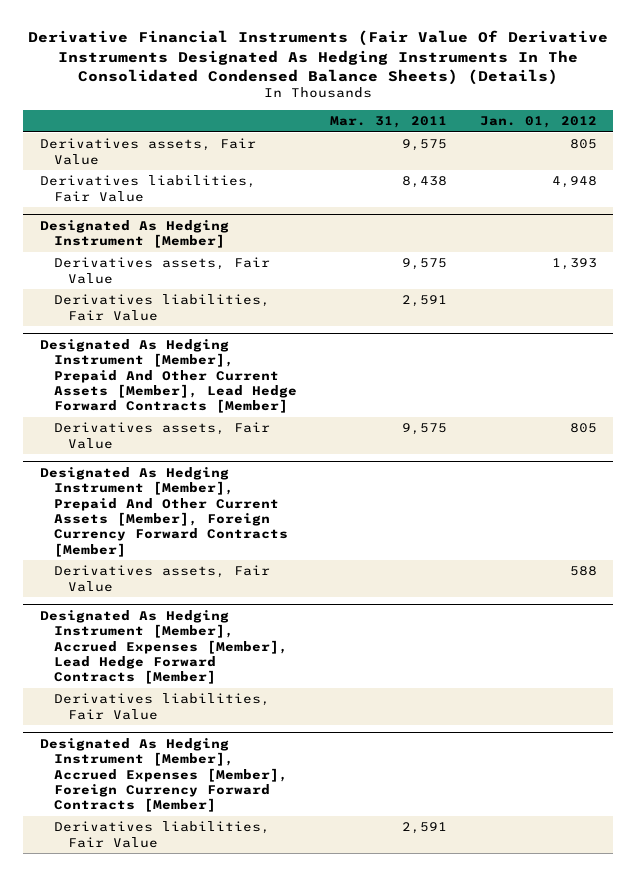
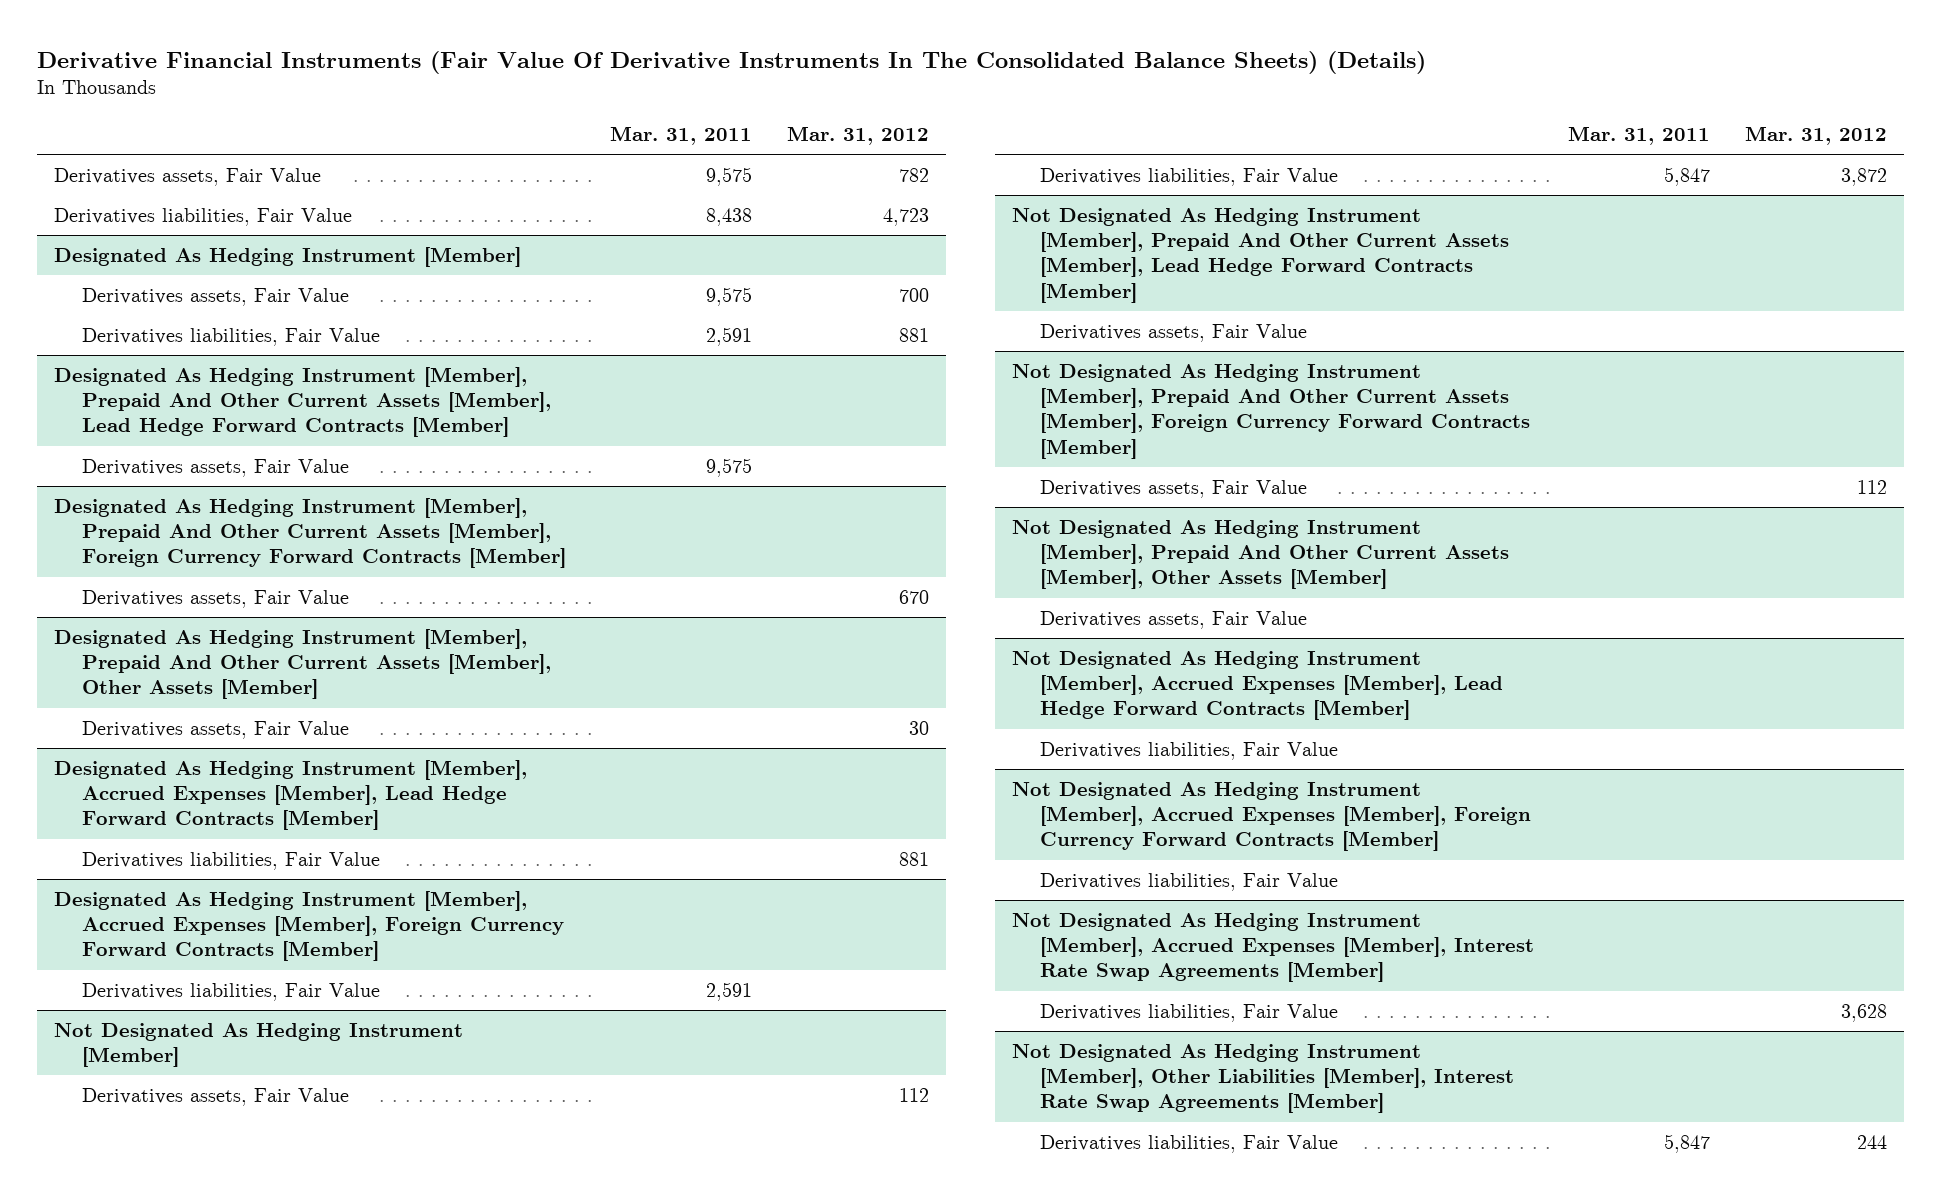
[28,30,609,85] Derivative Financial Instruments (Fair Value Of Derivative Instruments Designated As Hedging Instruments In The Consolidated Condensed Balance Sheets) (Details) -> [37,50,1427,74] Derivative Financial Instruments (Fair Value Of Derivative Instruments In The Consolidated Balance Sheets) (Details)
[479,115,597,128] Jan. 01, 2012 -> none
none -> [786,126,929,146] Mar. 31, 2012
none -> [54,628,552,700] Designated As Hedging Instrument [Member], Prepaid And Other Current Assets [Member], Other Assets [Member]
none -> [82,720,350,739] Derivatives assets, Fair Value
none -> [54,1022,464,1068] Not Designated As Hedging Instrument [Member]
none -> [82,1087,350,1106] Derivatives assets, Fair Value
none -> [1040,167,1339,186] Derivatives liabilities, Fair Value
none -> [1012,207,1510,303] Not Designated As Hedging Instrument [Member], Prepaid And Other Current Assets [Member], Lead Hedge Forward Contracts [Member]
none -> [1040,323,1308,342] Derivatives assets, Fair Value
none -> [1012,363,1531,459] Not Designated As Hedging Instrument [Member], Prepaid And Other Current Assets [Member], Foreign Currency Forward Contracts [Member]
none -> [1040,479,1308,498] Derivatives assets, Fair Value
none -> [1012,519,1510,590] Not Designated As Hedging Instrument [Member], Prepaid And Other Current Assets [Member], Other Assets [Member]
none -> [1040,610,1308,629] Derivatives assets, Fair Value
none -> [1012,650,1504,721] Not Designated As Hedging Instrument [Member], Accrued Expenses [Member], Lead Hedge Forward Contracts [Member]
none -> [1040,741,1339,760] Derivatives liabilities, Fair Value
none -> [1012,781,1532,852] Not Designated As Hedging Instrument [Member], Accrued Expenses [Member], Foreign Currency Forward Contracts [Member]
none -> [1040,872,1339,891] Derivatives liabilities, Fair Value
none -> [1012,912,1535,983] Not Designated As Hedging Instrument [Member], Accrued Expenses [Member], Interest Rate Swap Agreements [Member]
none -> [1040,1003,1339,1022] Derivatives liabilities, Fair Value
none -> [1012,1043,1515,1114] Not Designated As Hedging Instrument [Member], Other Liabilities [Member], Interest Rate Swap Agreements [Member]
none -> [1040,1134,1339,1153] Derivatives liabilities, Fair Value

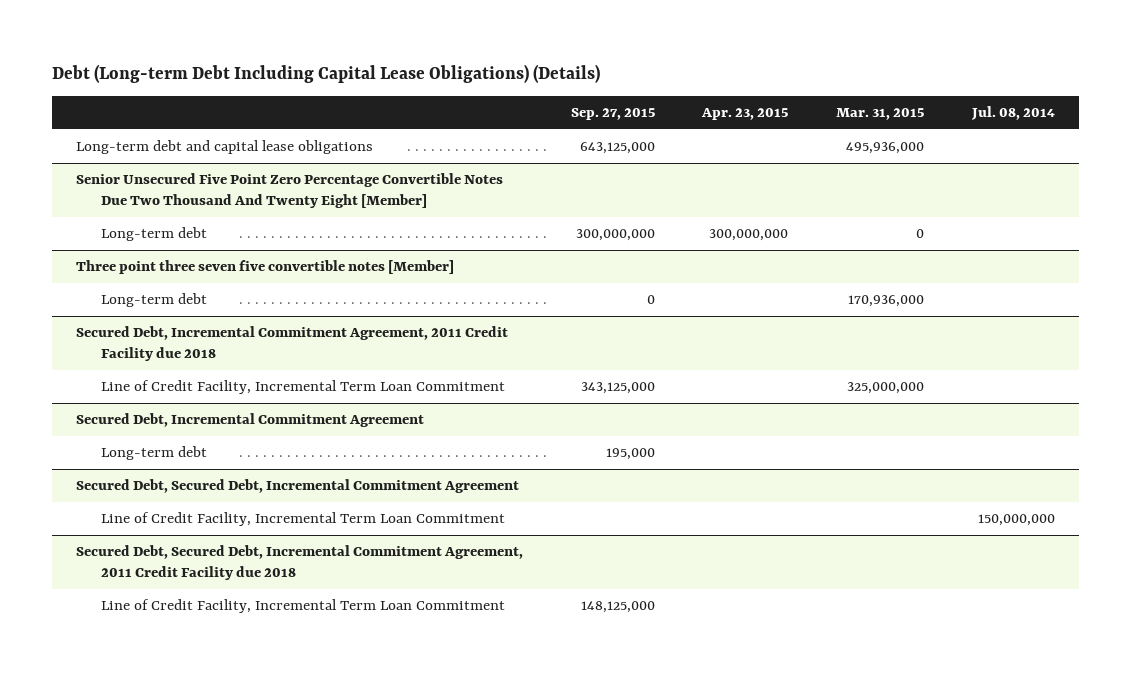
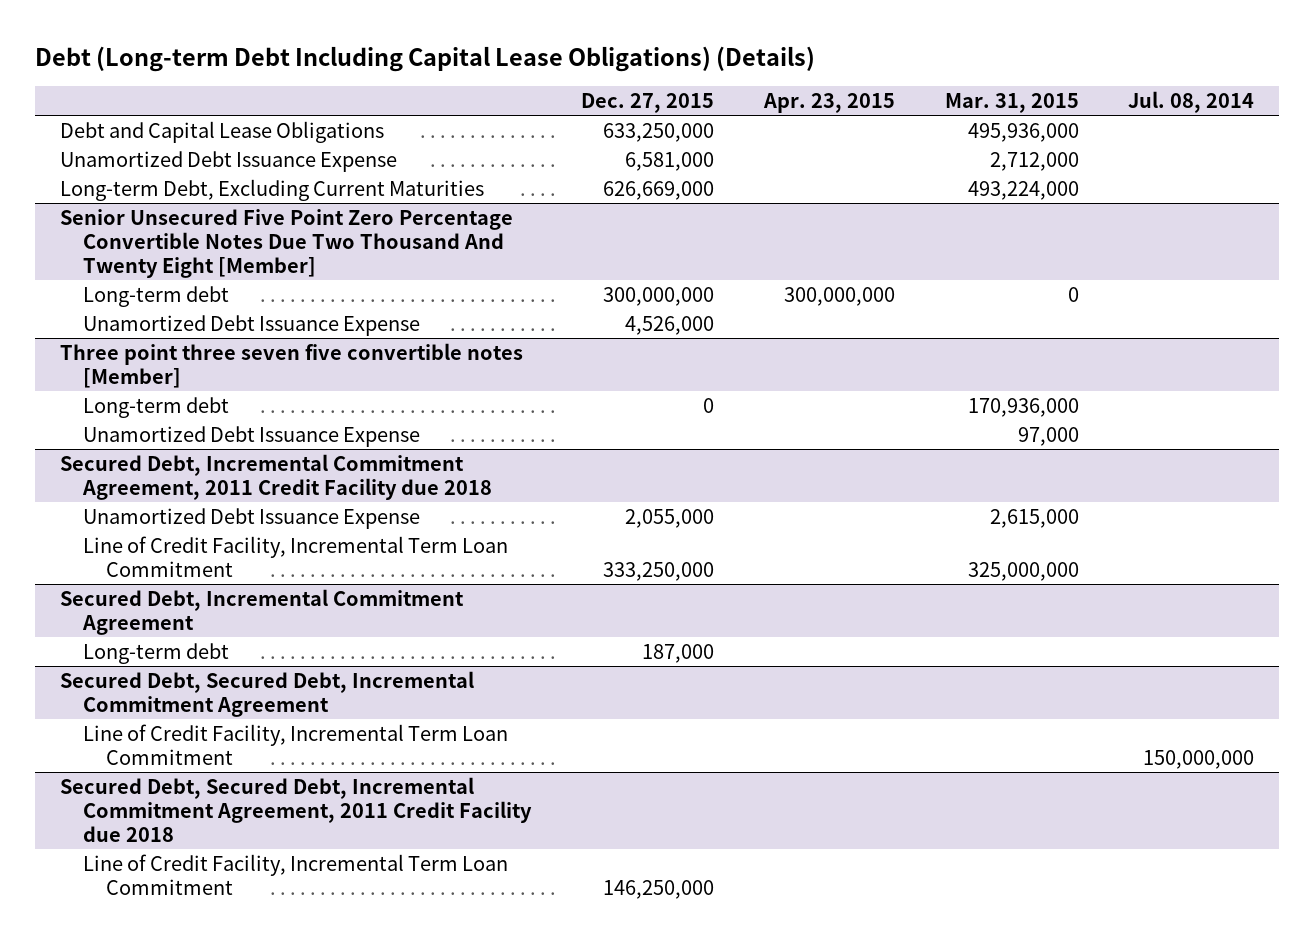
[570,108,655,121] Sep. 27, 2015 -> none
none -> [580,93,714,114] Dec. 27, 2015
[75,140,373,155] Long-term debt and capital lease obligations -> [59,120,384,143] Debt and Capital Lease Obligations
none -> [59,150,397,172] Unamortized Debt Issuance Expense
none -> [59,178,484,201] Long-term Debt, Excluding Current Maturities
none -> [82,314,420,336] Unamortized Debt Issuance Expense
none -> [82,425,420,447] Unamortized Debt Issuance Expense
none -> [82,507,420,529] Unamortized Debt Issuance Expense

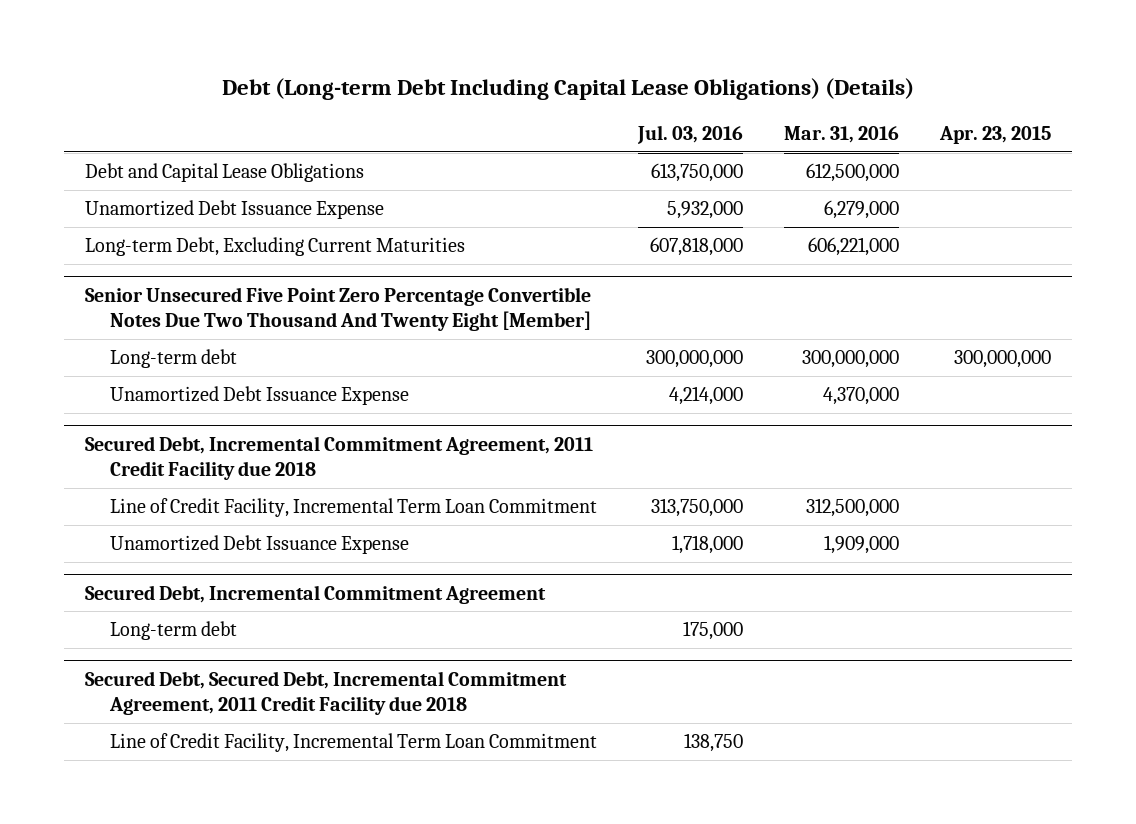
[580,93,714,114] Dec. 27, 2015 -> none
[944,93,1079,114] Mar. 31, 2015 -> none
[1128,91,1255,114] Jul. 08, 2014 -> none
none -> [637,125,744,145] Jul. 03, 2016
none -> [784,126,900,144] Mar. 31, 2016
[59,342,523,388] Three point three seven five convertible notes [Member] -> none
[82,396,229,418] Long-term debt -> none
[82,425,420,447] Unamortized Debt Issuance Expense -> none
[82,507,420,529] Unamortized Debt Issuance Expense -> [110,535,410,555] Unamortized Debt Issuance Expense
[59,670,474,717] Secured Debt, Secured Debt, Incremental Commitment Agreement -> none
[82,723,508,765] Line of Credit Facility, Incremental Term Loan Commitment -> none

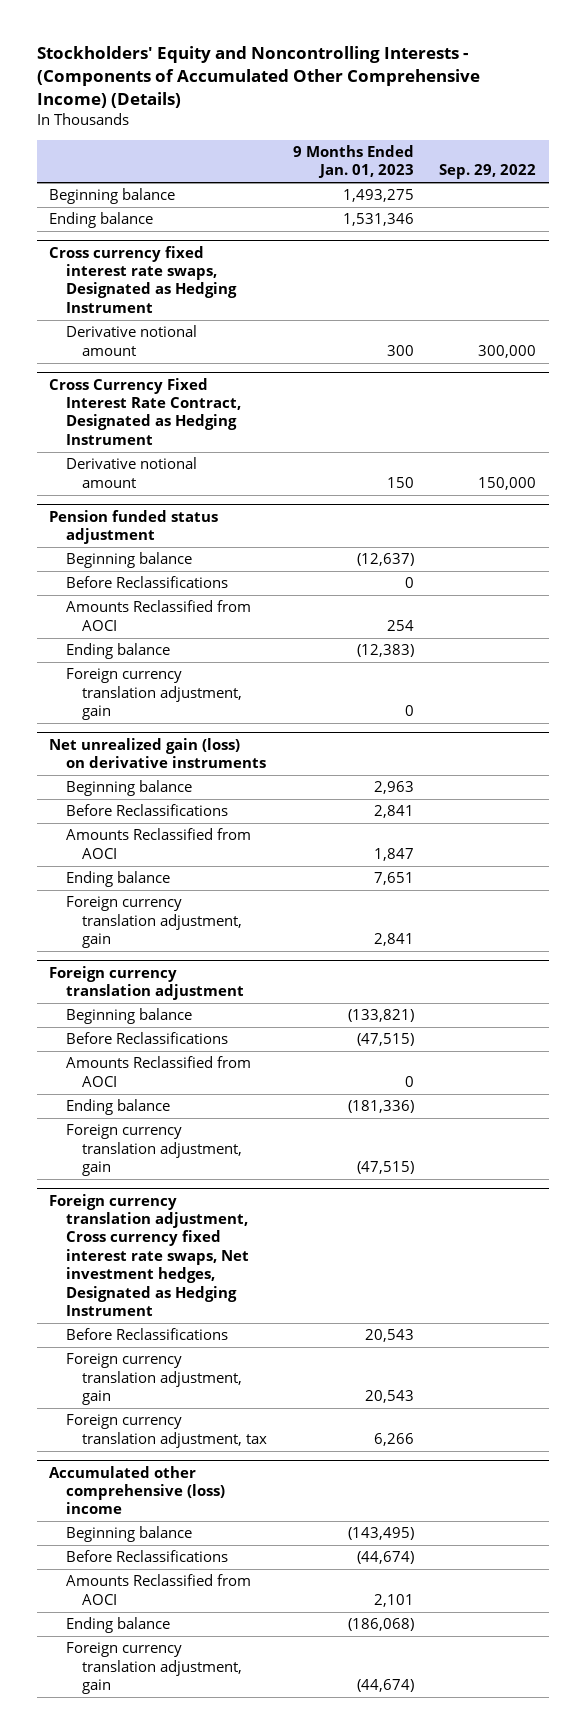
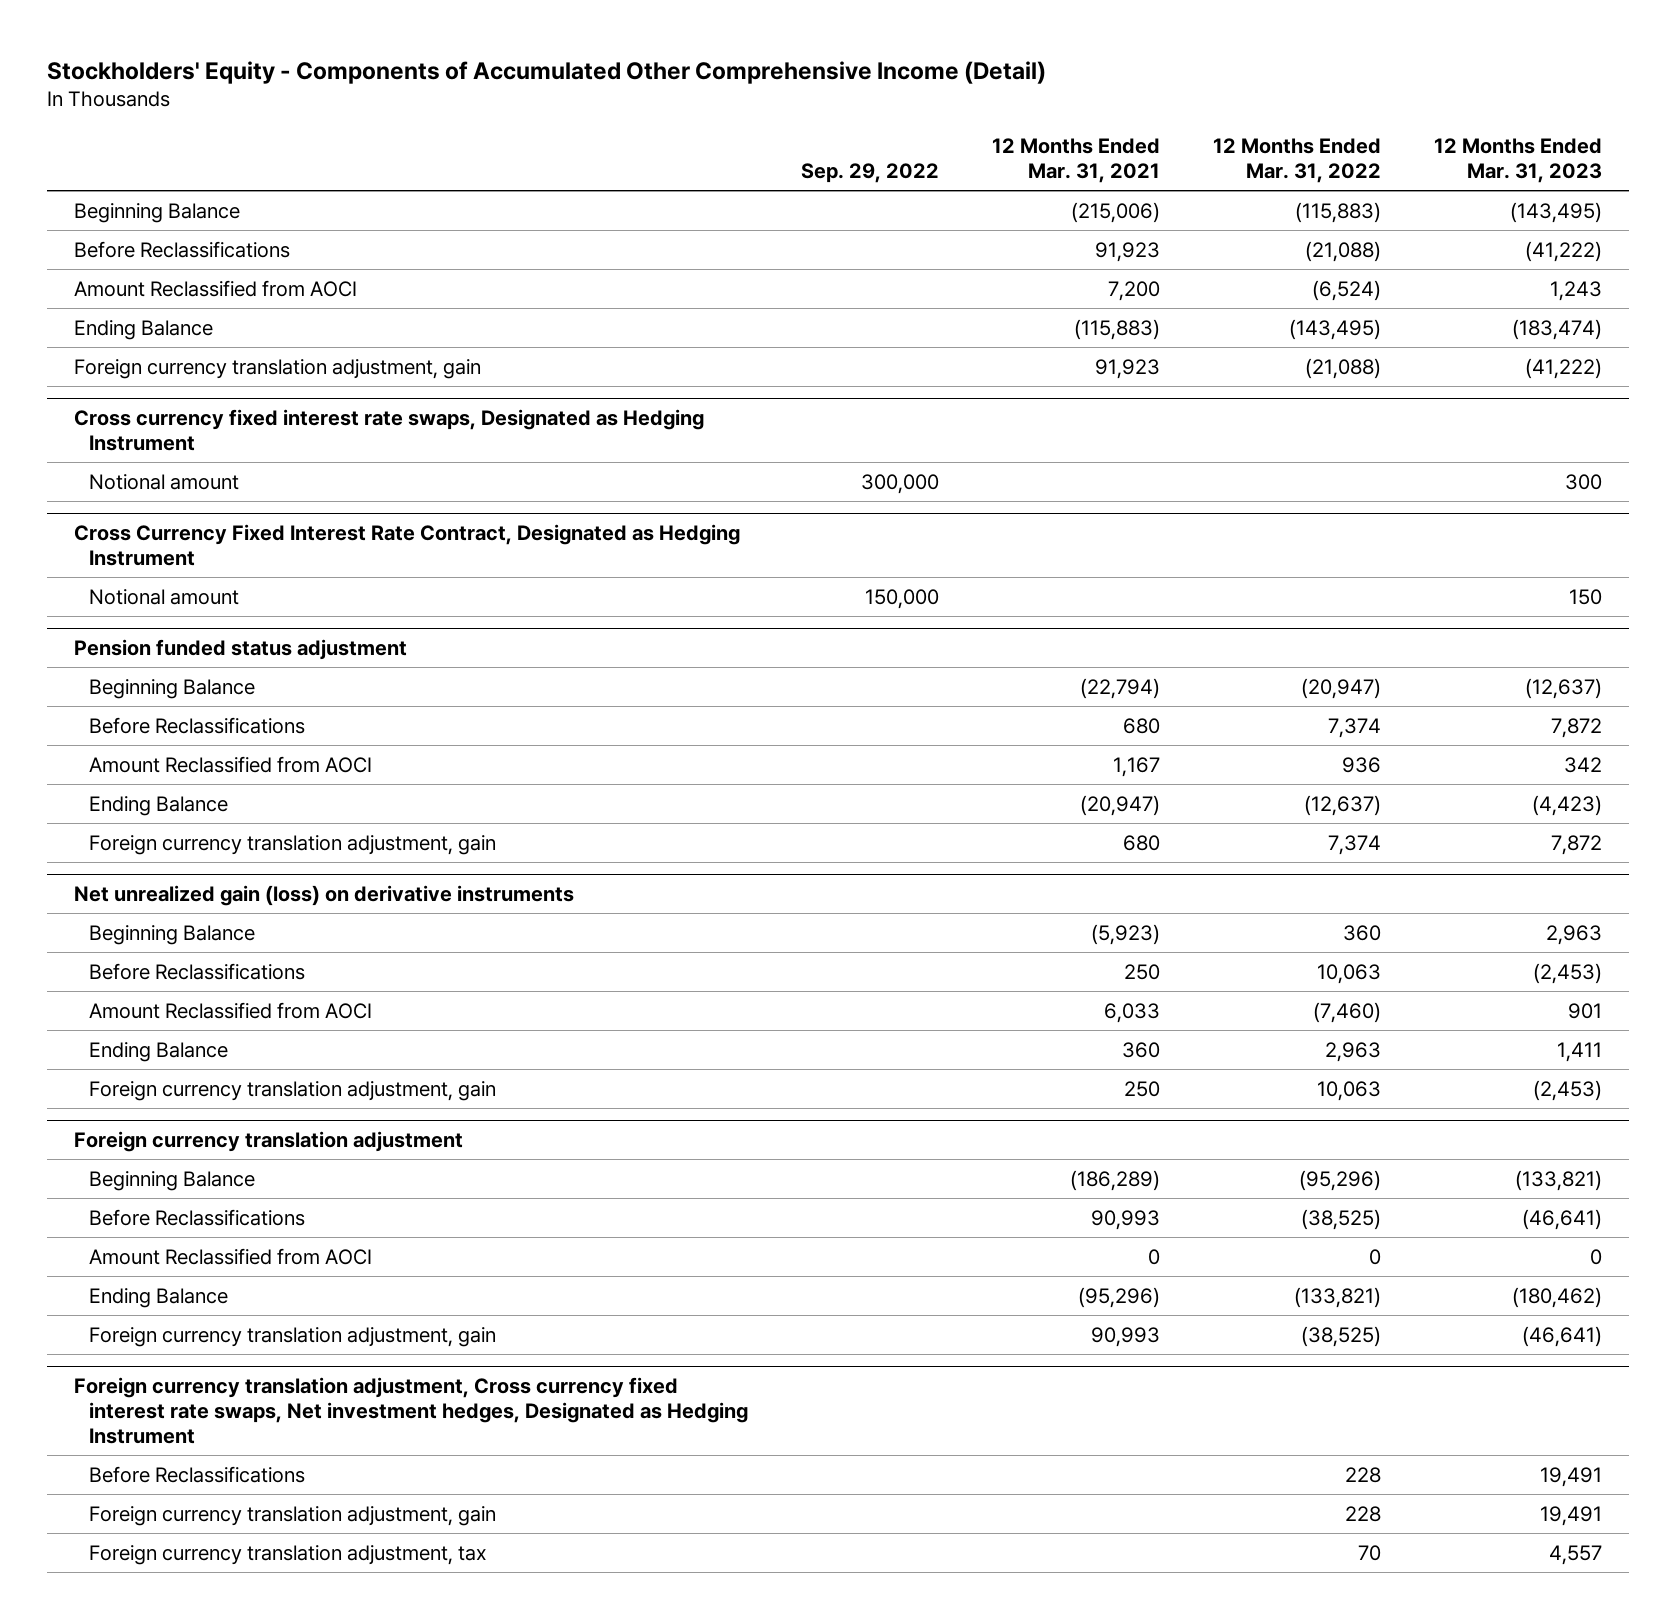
[36,46,480,109] Stockholders' Equity and Noncontrolling Interests - (Components of Accumulated Other Comprehensive Income) (Details) -> [47,60,1047,84] Stockholders' Equity - Components of Accumulated Other Comprehensive Income (Detail)
[292,144,414,179] 9 Months Ended Jan. 01, 2023 -> none
none -> [992,138,1161,183] 12 Months Ended Mar. 31, 2021
none -> [1213,138,1382,183] 12 Months Ended Mar. 31, 2022
none -> [1434,138,1603,183] 12 Months Ended Mar. 31, 2023
[49,188,176,205] Beginning balance -> [73,202,240,223] Beginning Balance
none -> [73,240,290,258] Before Reclassifications
none -> [73,279,357,297] Amount Reclassified from AOCI
[49,212,154,229] Ending balance -> [73,319,213,340] Ending Balance
none -> [73,358,481,379] Foreign currency translation adjustment, gain
[65,325,197,356] Derivative notional amount -> [88,473,239,490] Notional amount
[65,457,197,488] Derivative notional amount -> [88,588,239,605] Notional amount
[65,552,192,569] Beginning balance -> [88,678,255,699] Beginning Balance
[65,600,251,631] Amounts Reclassified from AOCI -> [88,755,372,773] Amount Reclassified from AOCI
[65,643,170,660] Ending balance -> [88,795,228,816] Ending Balance
[65,780,192,797] Beginning balance -> [88,924,255,945] Beginning Balance
[65,828,251,859] Amounts Reclassified from AOCI -> [88,1001,372,1019] Amount Reclassified from AOCI
[65,871,170,888] Ending balance -> [88,1041,228,1062] Ending Balance
[65,1008,192,1025] Beginning balance -> [88,1170,255,1191] Beginning Balance
[65,1056,251,1087] Amounts Reclassified from AOCI -> [88,1247,372,1265] Amount Reclassified from AOCI
[65,1099,170,1116] Ending balance -> [88,1287,228,1308] Ending Balance
[49,1465,225,1515] Accumulated other comprehensive (loss) income -> none
[65,1526,192,1543] Beginning balance -> none
[65,1550,228,1563] Before Reclassifications -> none
[65,1574,251,1605] Amounts Reclassified from AOCI -> none
[65,1617,170,1634] Ending balance -> none
[65,1642,243,1695] Foreign currency translation adjustment, gain -> none

